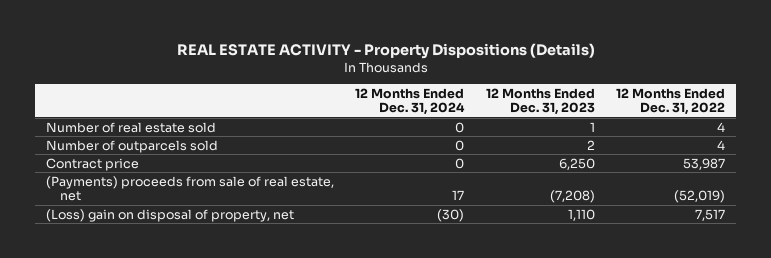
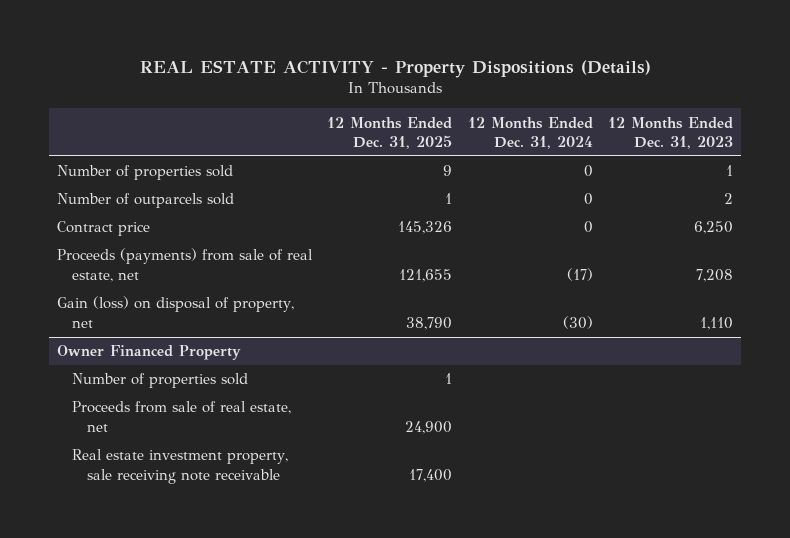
[615,87,725,116] 12 Months Ended Dec. 31, 2022 -> none
none -> [327,116,453,150] 12 Months Ended Dec. 31, 2025
[46,121,217,133] Number of real estate sold -> [56,165,233,181] Number of properties sold
[46,175,335,202] (Payments) proceeds from sale of real estate, net -> [56,248,313,282] Proceeds (payments) from sale of real estate, net
[452,190,465,201] 17 -> [566,267,593,281] (17)
[549,190,595,204] (7,208) -> [696,268,734,282] 7,208
[46,208,295,222] (Loss) gain on disposal of property, net -> [56,296,294,328] Gain (loss) on disposal of property, net
none -> [56,345,241,361] Owner Financed Property
none -> [72,373,249,389] Number of properties sold
none -> [72,401,292,432] Proceeds from sale of real estate, net
none -> [72,449,289,484] Real estate investment property, sale receiving note receivable

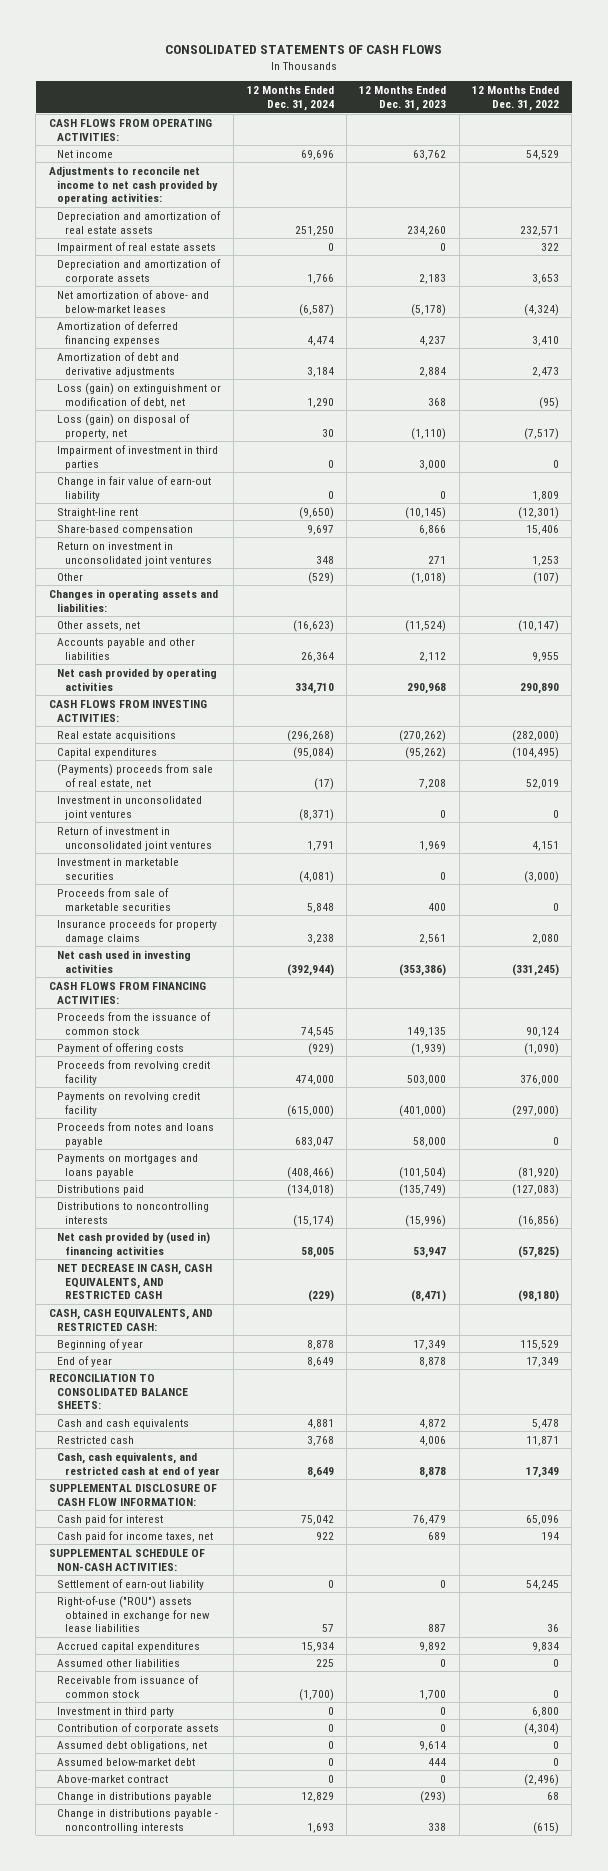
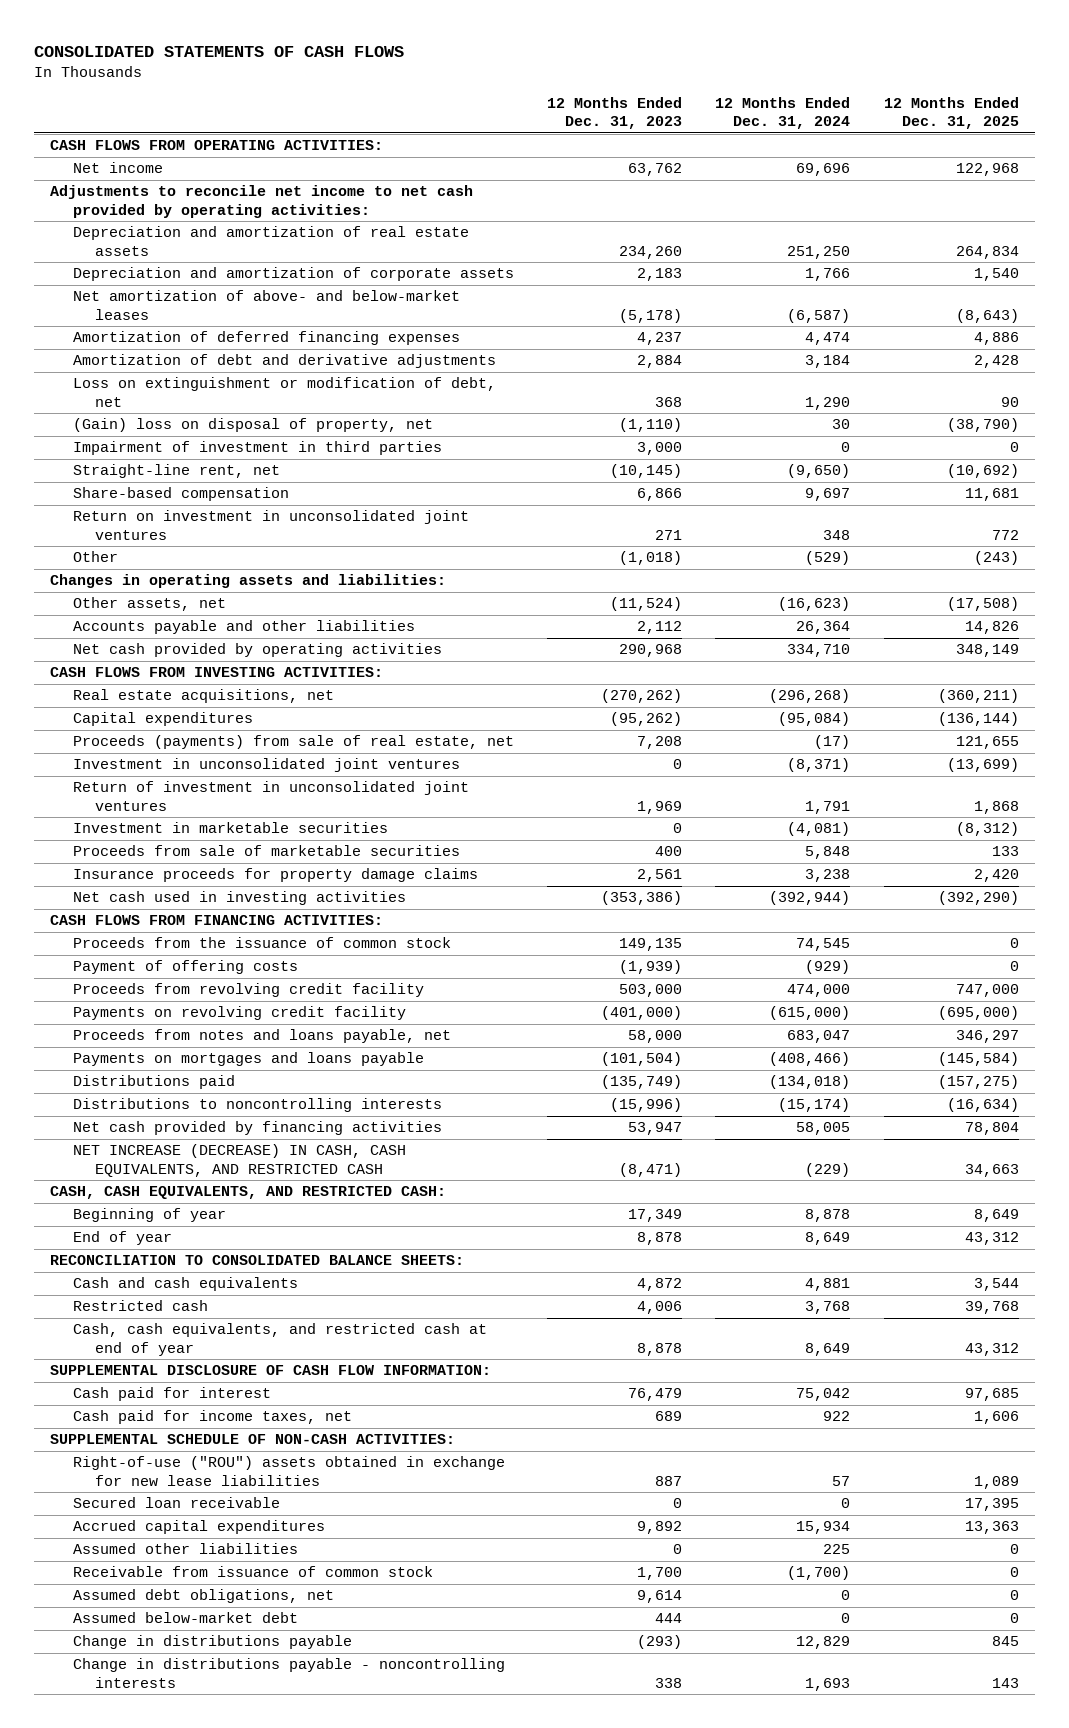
[472,86,560,112] 12 Months Ended Dec. 31, 2022 -> none
none -> [883,96,1019,130] 12 Months Ended Dec. 31, 2025
[56,241,216,253] Impairment of real estate assets -> none
[56,382,221,408] Loss (gain) on extinguishment or modification of debt, net -> [72,377,496,407] Loss on extinguishment or modification of debt, net
[56,413,190,439] Loss (gain) on disposal of property, net -> [72,418,433,433] (Gain) loss on disposal of property, net
[56,475,211,501] Change in fair value of earn-out liability -> none
[56,507,138,518] Straight-line rent -> [72,464,280,479] Straight-line rent, net
[56,730,176,741] Real estate acquisitions -> [72,689,334,704] Real estate acquisitions, net
[56,763,213,789] (Payments) proceeds from sale of real estate, net -> [72,735,514,750] Proceeds (payments) from sale of real estate, net
[56,1121,214,1147] Proceeds from notes and loans payable -> [72,1029,451,1044] Proceeds from notes and loans payable, net
[56,1231,210,1257] Net cash provided by (used in) financing activities -> [72,1121,442,1136] Net cash provided by financing activities
[56,1263,212,1300] NET DECREASE IN CASH, CASH EQUIVALENTS, AND RESTRICTED CASH -> [72,1144,406,1177] NET INCREASE (DECREASE) IN CASH, CASH EQUIVALENTS, AND RESTRICTED CASH
[56,1578,204,1590] Settlement of earn-out liability -> none
none -> [72,1497,280,1509] Secured loan receivable
[56,1706,174,1717] Investment in third party -> none
[56,1722,219,1734] Contribution of corporate assets -> none
[56,1774,168,1783] Above-market contract -> none

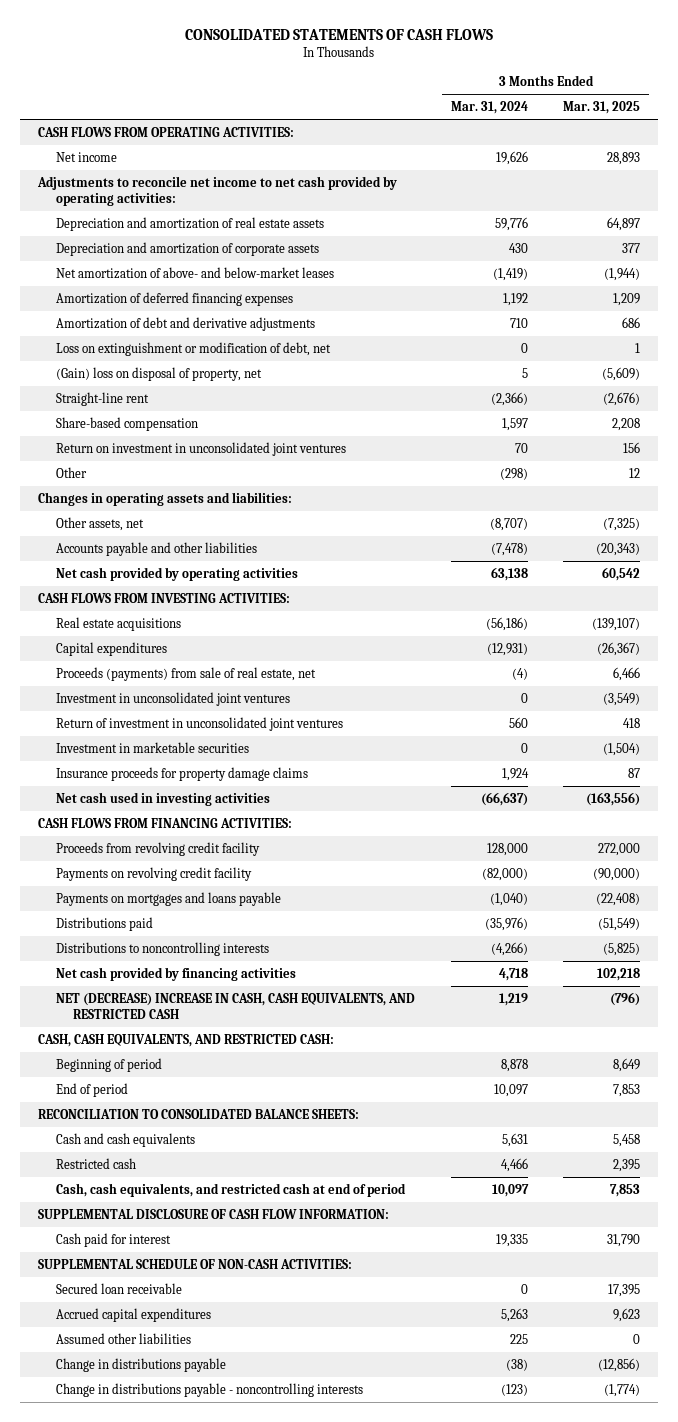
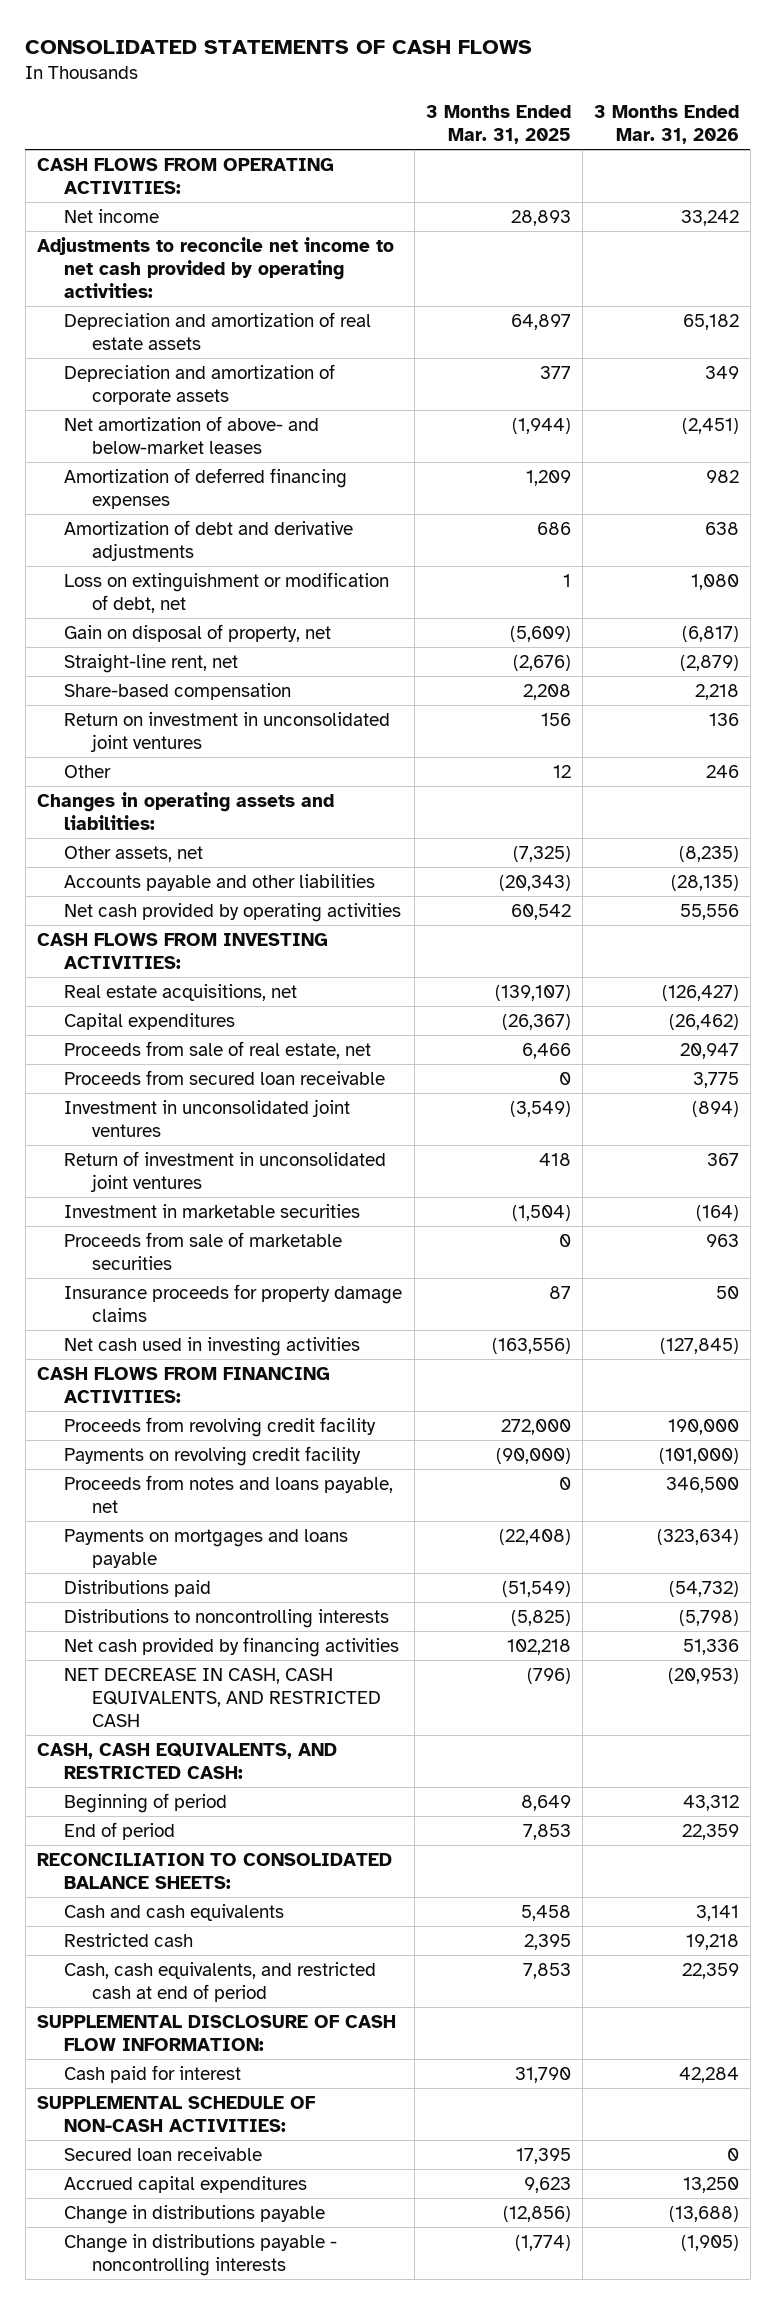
[450,101,528,115] Mar. 31, 2024 -> none
none -> [593,105,739,145] 3 Months Ended Mar. 31, 2026
[55,366,262,381] (Gain) loss on disposal of property, net -> [64,623,332,642] Gain on disposal of property, net
[55,391,149,406] Straight-line rent -> [64,653,239,673] Straight-line rent, net
[55,616,181,631] Real estate acquisitions -> [64,983,298,1001] Real estate acquisitions, net
[55,666,316,681] Proceeds (payments) from sale of real estate, net -> [64,1040,372,1059] Proceeds from sale of real estate, net
none -> [64,1069,386,1085] Proceeds from secured loan receivable
none -> [64,1231,343,1270] Proceeds from sale of marketable securities
none -> [64,1474,394,1513] Proceeds from notes and loans payable, net
[55,992,415,1019] NET (DECREASE) INCREASE IN CASH, CASH EQUIVALENTS, AND RESTRICTED CASH -> [64,1667,382,1727] NET DECREASE IN CASH, CASH EQUIVALENTS, AND RESTRICTED CASH
[55,1332,191,1344] Assumed other liabilities -> none

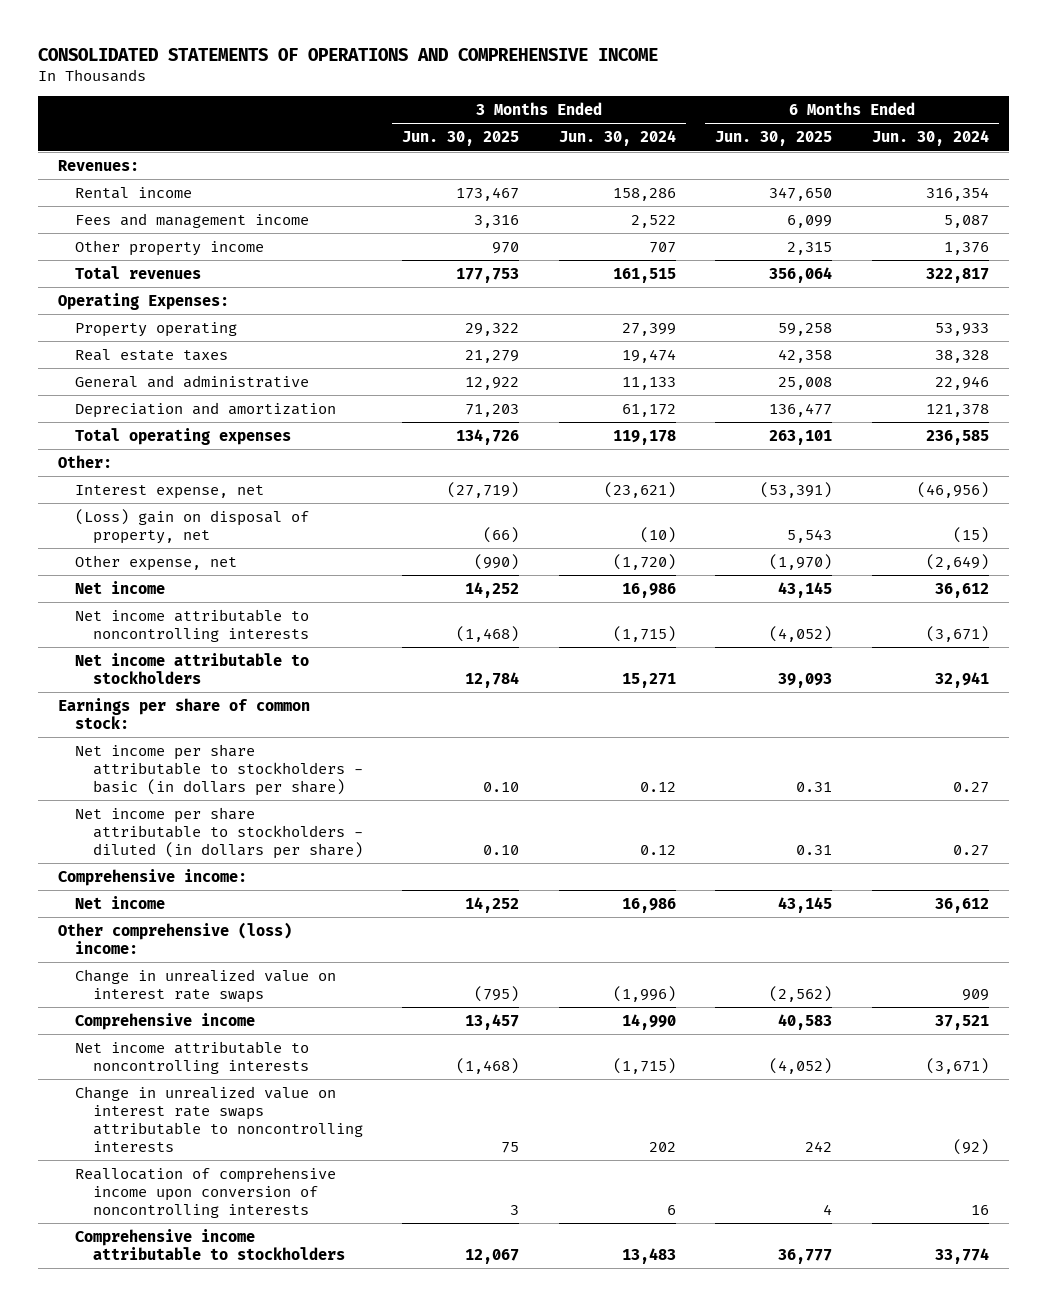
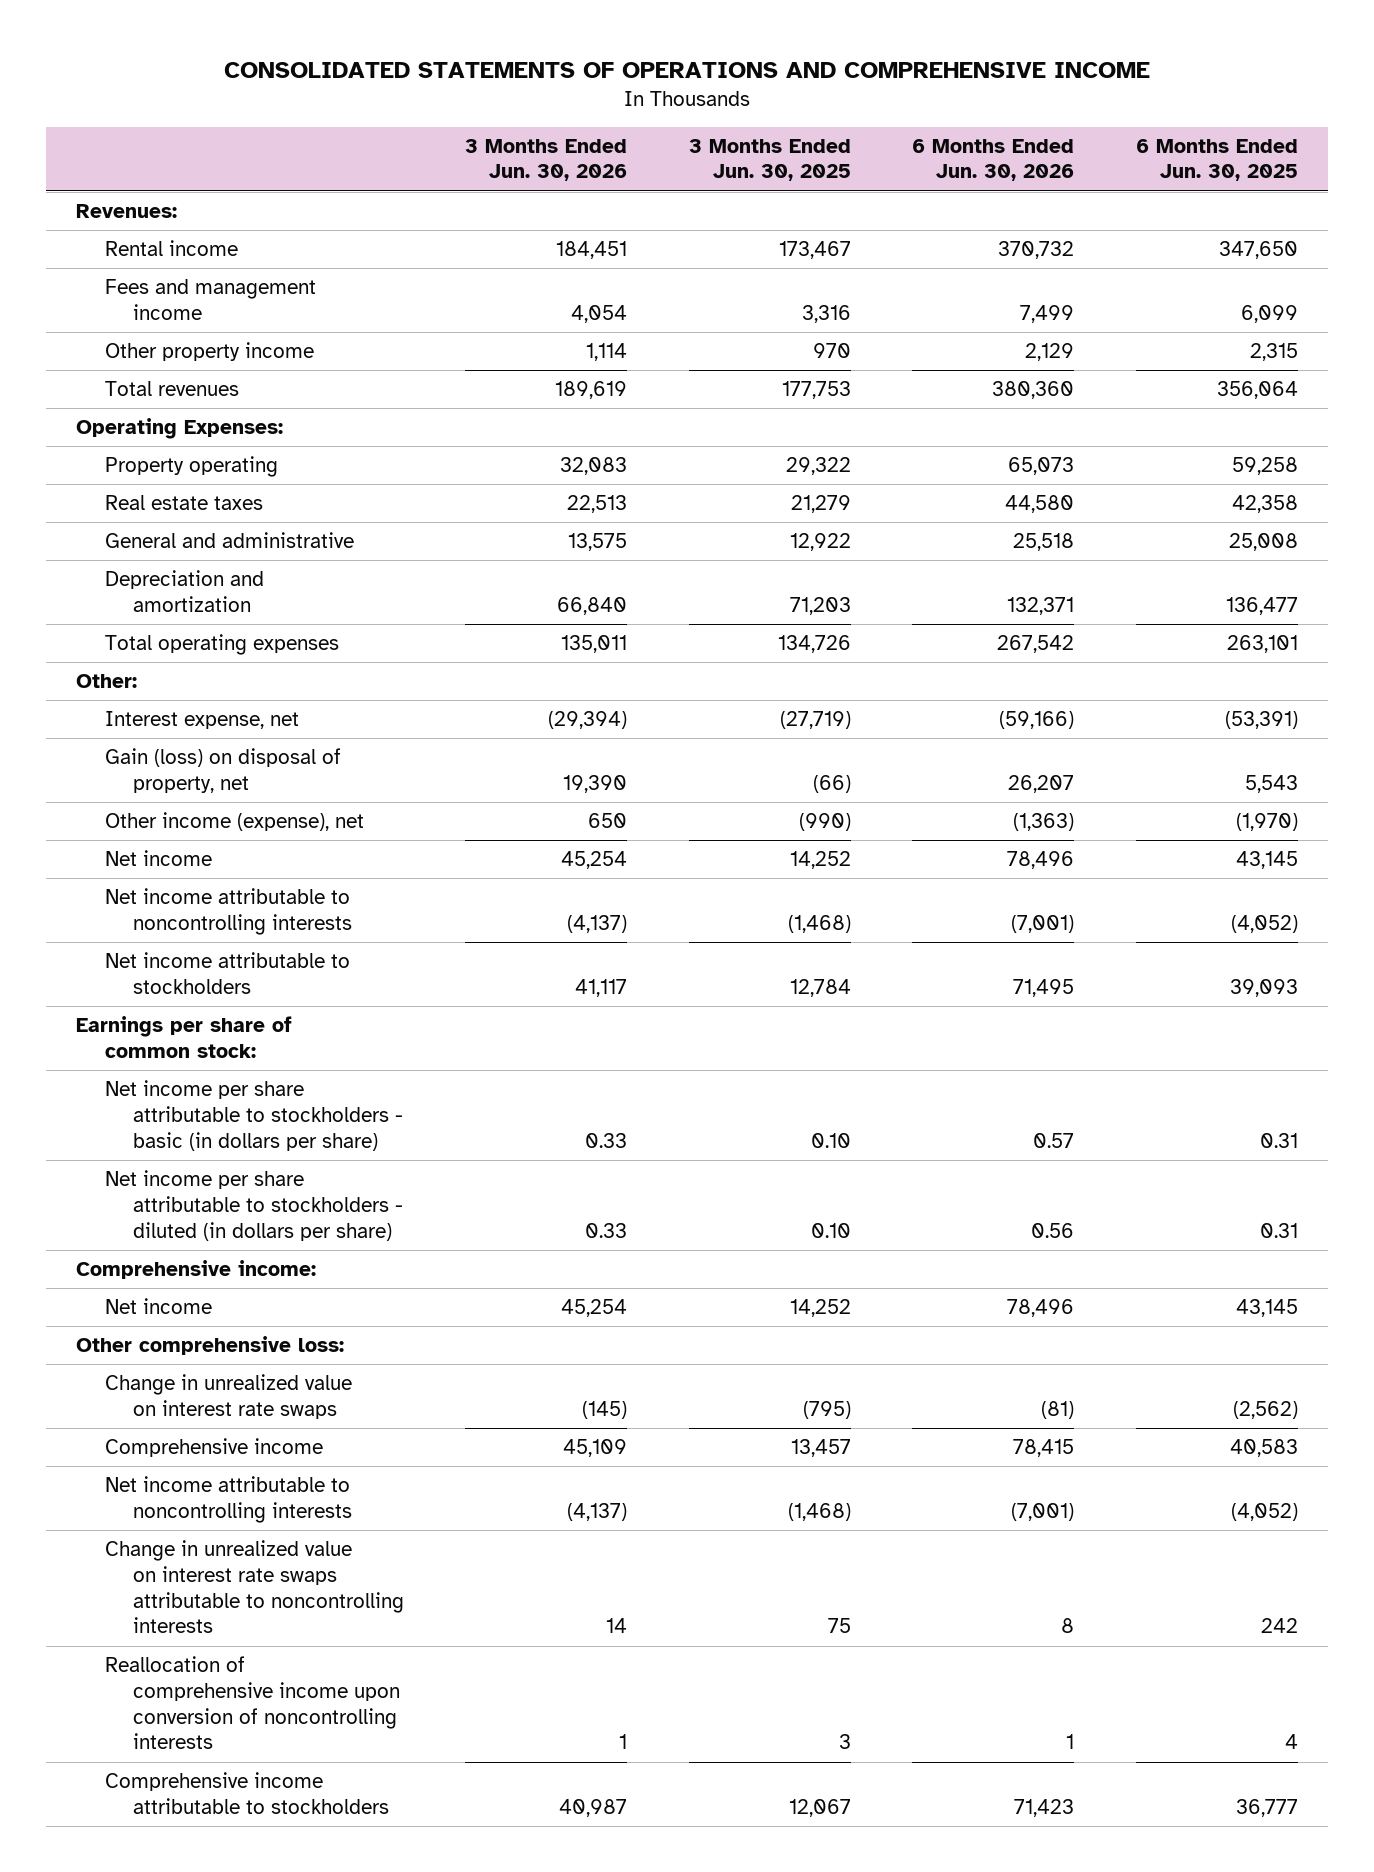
[558,130,676,147] Jun. 30, 2024 -> none
[871,130,989,147] Jun. 30, 2024 -> none
none -> [465,138,628,182] 3 Months Ended Jun. 30, 2026
none -> [912,138,1075,182] 6 Months Ended Jun. 30, 2026
[75,508,310,544] (Loss) gain on disposal of property, net -> [104,748,341,793] Gain (loss) on disposal of property, net
[75,554,238,571] Other expense, net -> [104,812,364,832] Other income (expense), net
[57,921,292,954] Other comprehensive (loss) income: -> [76,1336,345,1356] Other comprehensive loss:

